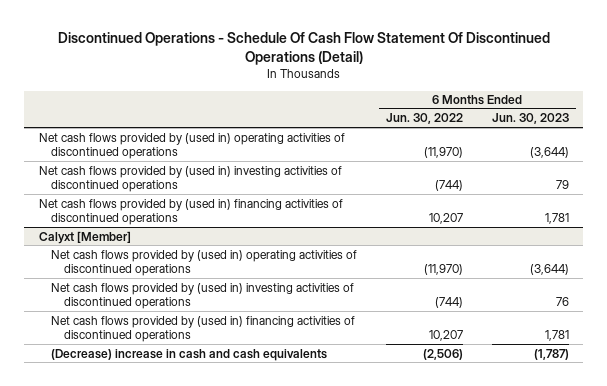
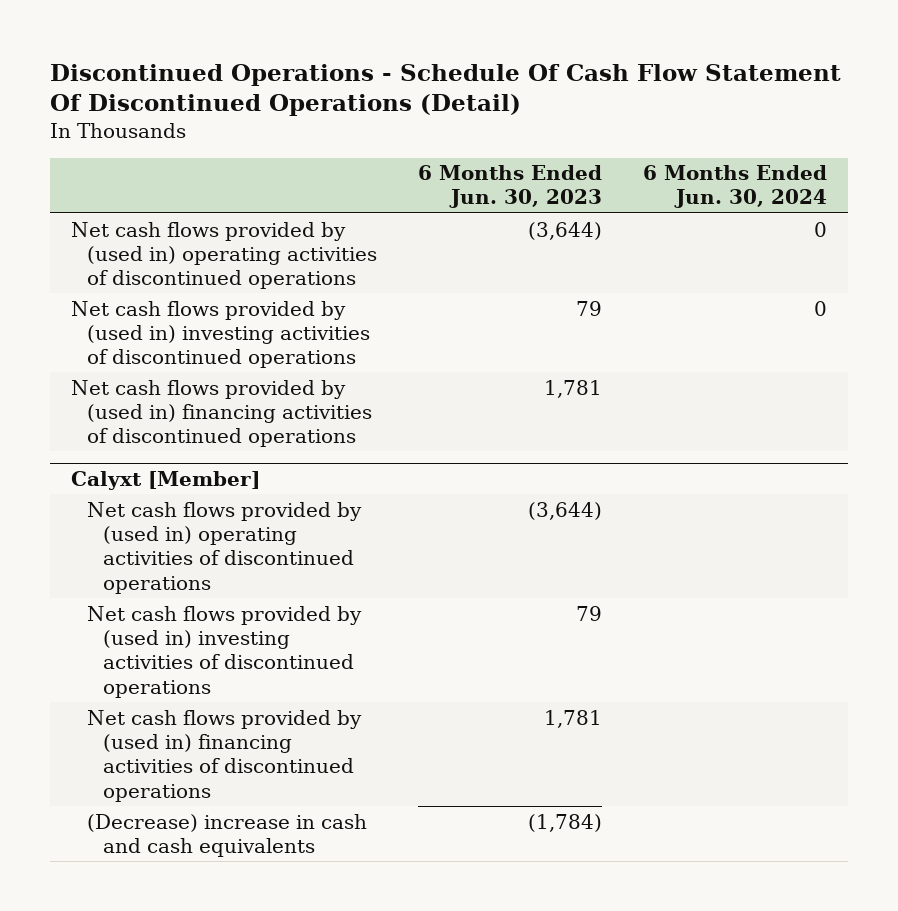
[386,113,464,125] Jun. 30, 2022 -> none
none -> [643,165,828,209] 6 Months Ended Jun. 30, 2024
[555,297,569,307] 76 -> [576,605,603,621] 79
[533,348,569,360] (1,787) -> [528,813,603,832] (1,784)

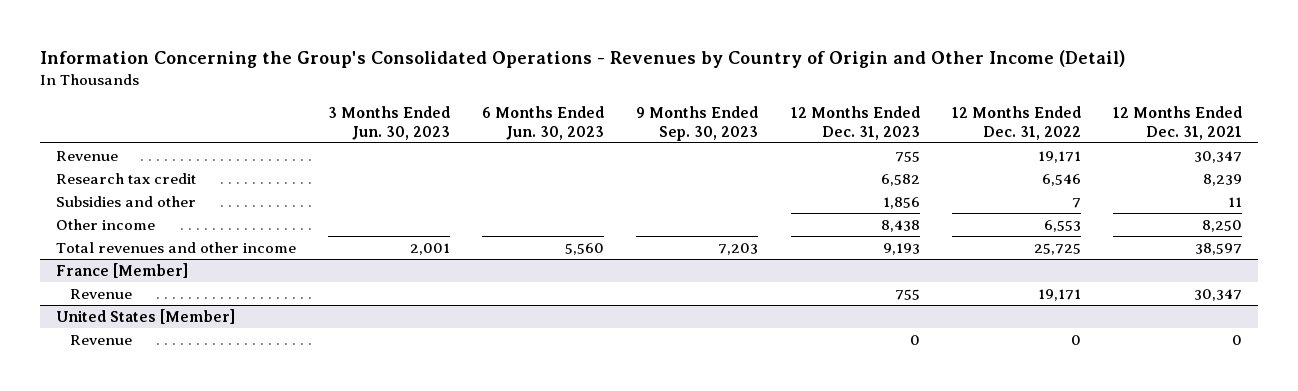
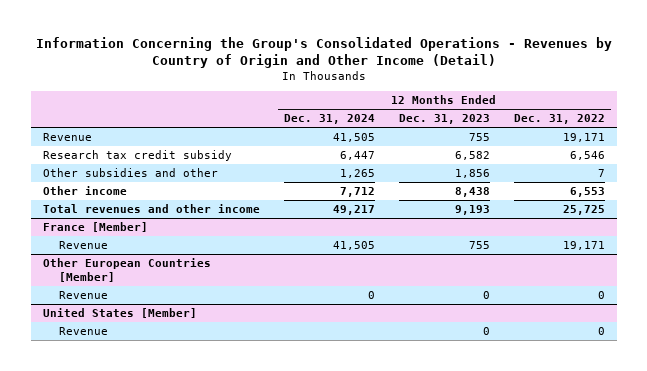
[327,105,450,140] 3 Months Ended Jun. 30, 2023 -> none
[482,105,605,140] 6 Months Ended Jun. 30, 2023 -> none
[636,105,759,141] 9 Months Ended Sep. 30, 2023 -> none
[1113,105,1243,140] 12 Months Ended Dec. 31, 2021 -> none
none -> [283,114,375,125] Dec. 31, 2024
[55,172,196,184] Research tax credit -> [42,150,232,162] Research tax credit subsidy
[55,195,196,207] Subsidies and other -> [42,168,218,178] Other subsidies and other
none -> [42,258,211,283] Other European Countries [Member]
none -> [58,291,108,300] Revenue

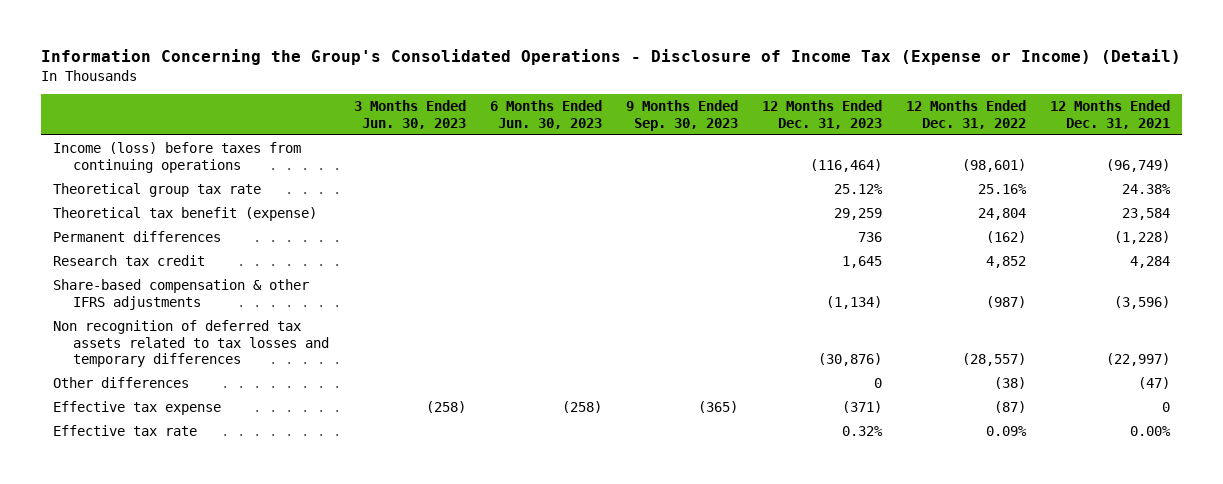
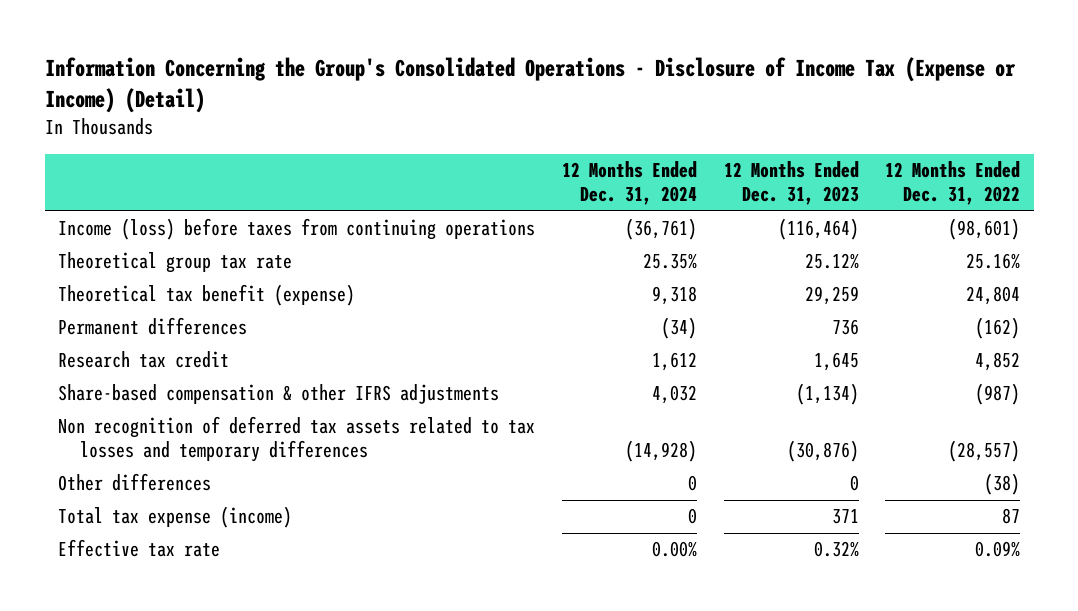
[353,100,466,129] 3 Months Ended Jun. 30, 2023 -> none
[489,100,602,129] 6 Months Ended Jun. 30, 2023 -> none
[625,100,738,131] 9 Months Ended Sep. 30, 2023 -> none
[1050,100,1171,129] 12 Months Ended Dec. 31, 2021 -> none
none -> [561,161,697,206] 12 Months Ended Dec. 31, 2024
[52,401,221,416] Effective tax expense -> [58,506,293,529] Total tax expense (income)
[841,401,882,414] (371) -> [831,509,859,525] 371
[994,401,1027,414] (87) -> [1002,508,1021,525] 87

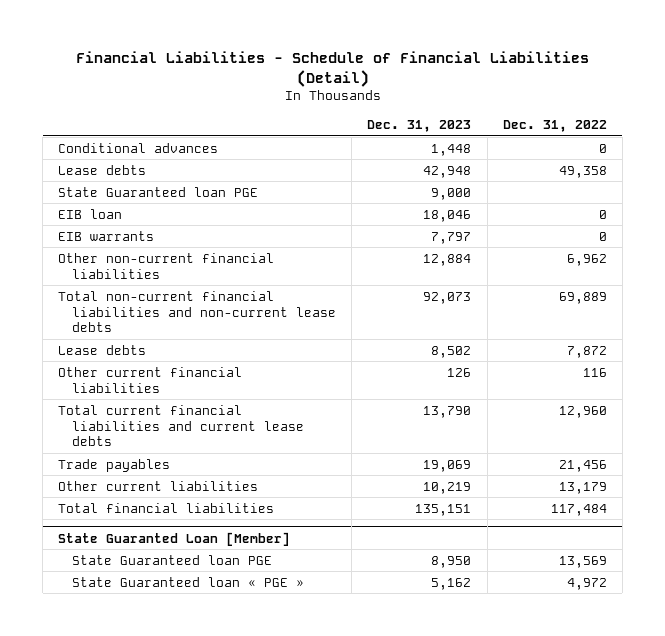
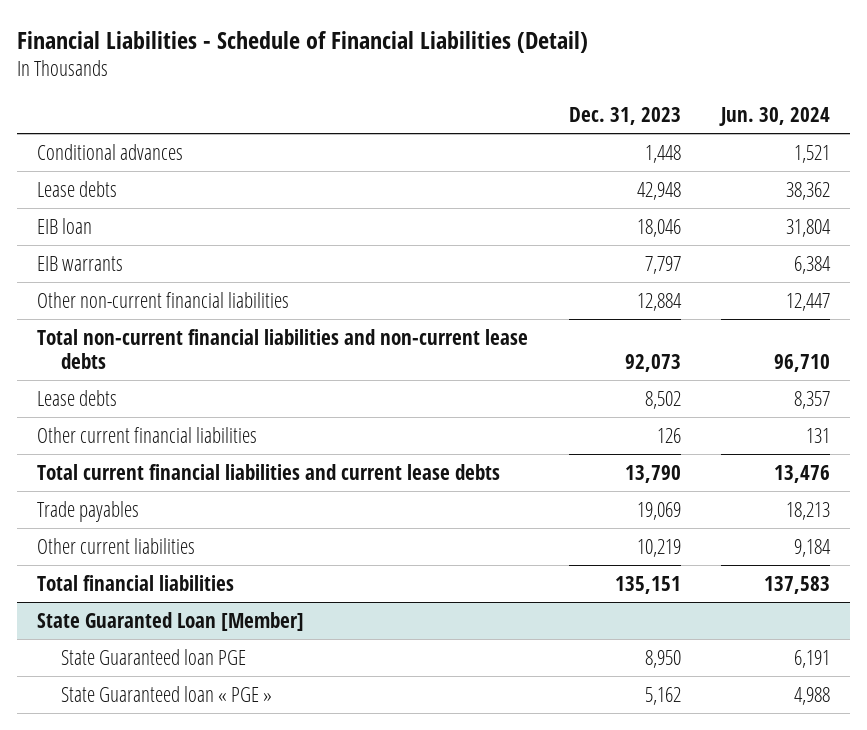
[502,120,607,133] Dec. 31, 2022 -> none
none -> [719,106,831,126] Jun. 30, 2024
[58,186,259,197] State Guaranteed loan PGE -> none

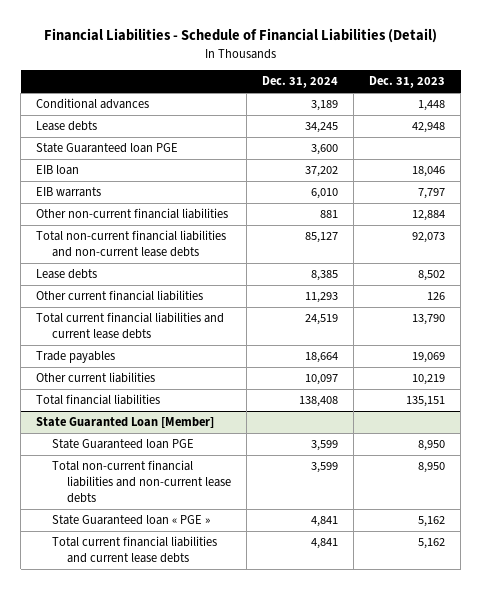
[719,106,831,126] Jun. 30, 2024 -> none
none -> [262,76,339,89] Dec. 31, 2024
none -> [36,143,179,154] State Guaranteed loan PGE
none -> [51,460,231,504] Total non-current financial liabilities and non-current lease debts
none -> [51,536,217,564] Total current financial liabilities and current lease debts

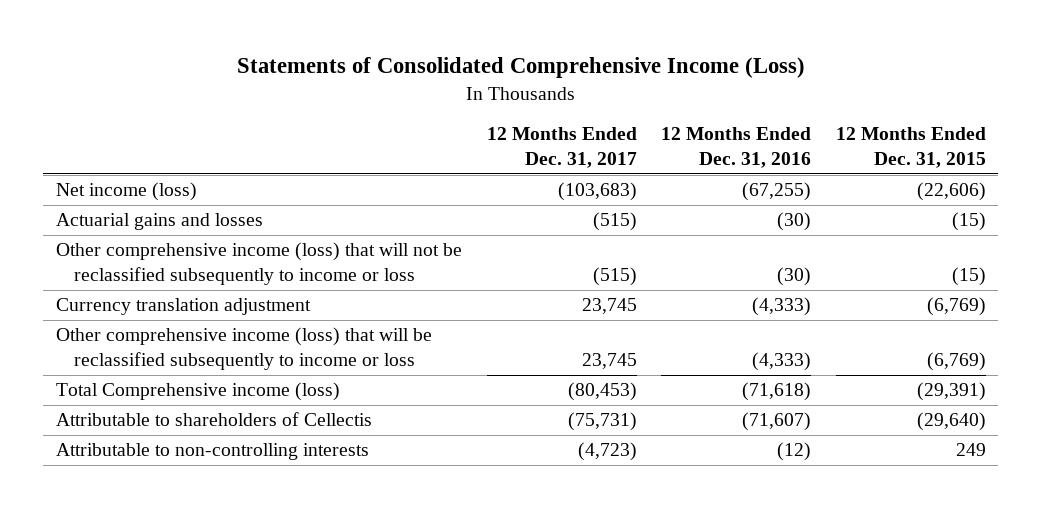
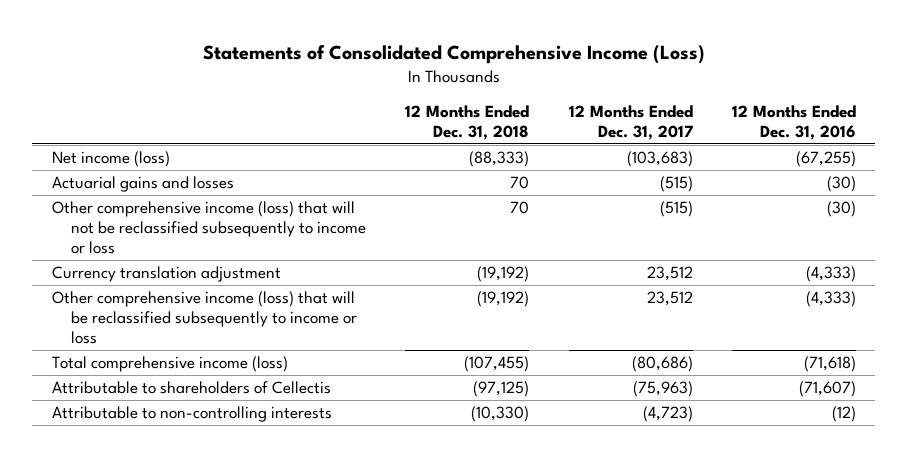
[836,127,987,168] 12 Months Ended Dec. 31, 2015 -> none
none -> [405,105,530,141] 12 Months Ended Dec. 31, 2018
[581,298,637,315] 23,745 -> [646,265,693,281] 23,512
[581,352,637,369] 23,745 -> [646,290,693,306] 23,512
[55,382,340,402] Total Comprehensive income (loss) -> [51,355,288,372] Total comprehensive income (loss)
[567,382,637,402] (80,453) -> [631,355,693,372] (80,686)
[567,412,637,432] (75,731) -> [632,380,693,397] (75,963)

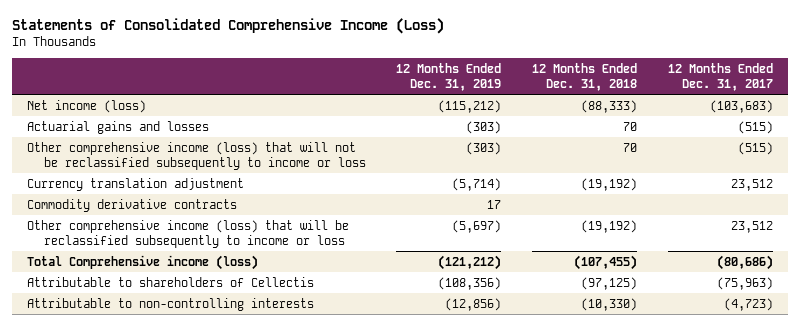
[731,105,856,141] 12 Months Ended Dec. 31, 2016 -> none
none -> [396,62,502,91] 12 Months Ended Dec. 31, 2019
none -> [27,198,238,212] Commodity derivative contracts
[51,355,288,372] Total comprehensive income (loss) -> [27,254,259,270] Total Comprehensive income (loss)

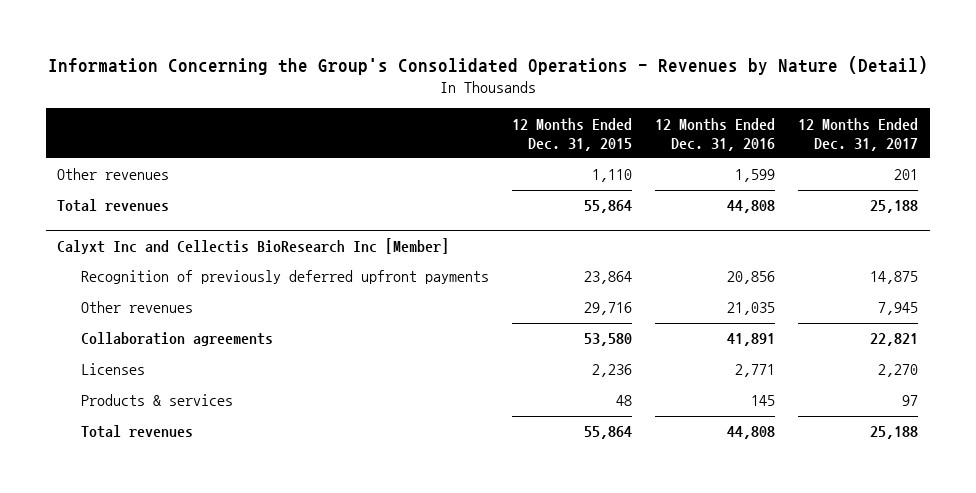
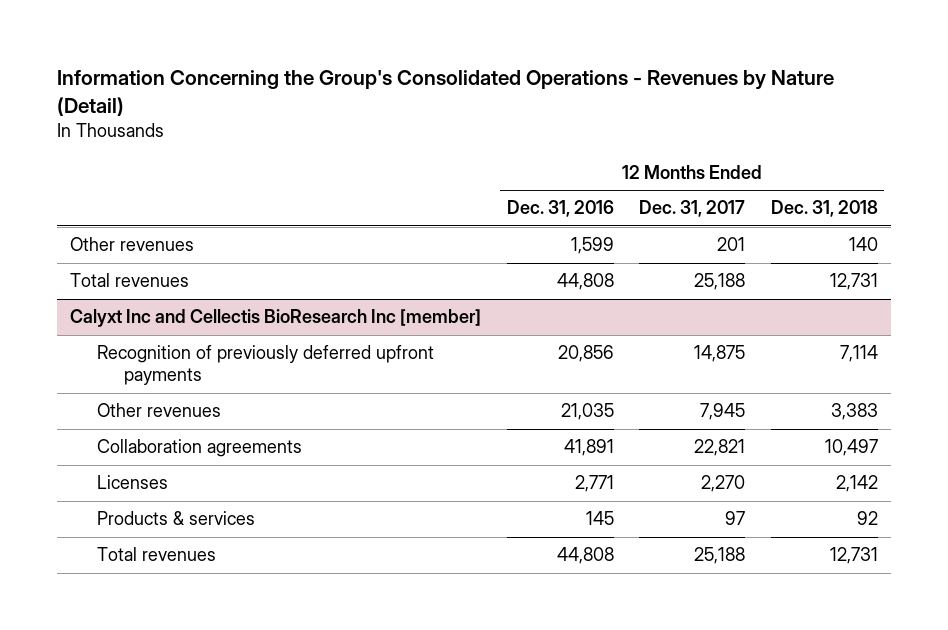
[512,117,633,151] 12 Months Ended Dec. 31, 2015 -> none
none -> [770,200,878,218] Dec. 31, 2018
[57,237,450,254] Calyxt Inc and Cellectis BioResearch Inc [Member] -> [70,309,482,328] Calyxt Inc and Cellectis BioResearch Inc [member]

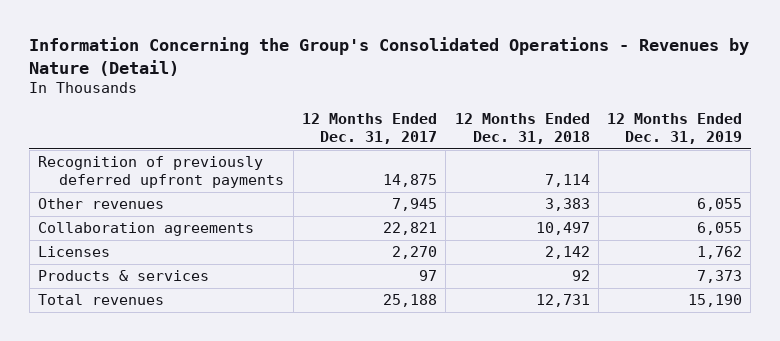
[506,200,614,218] Dec. 31, 2016 -> none
none -> [607,113,743,145] 12 Months Ended Dec. 31, 2019
[70,237,195,252] Other revenues -> none
[70,273,190,288] Total revenues -> none
[70,309,482,328] Calyxt Inc and Cellectis BioResearch Inc [member] -> none

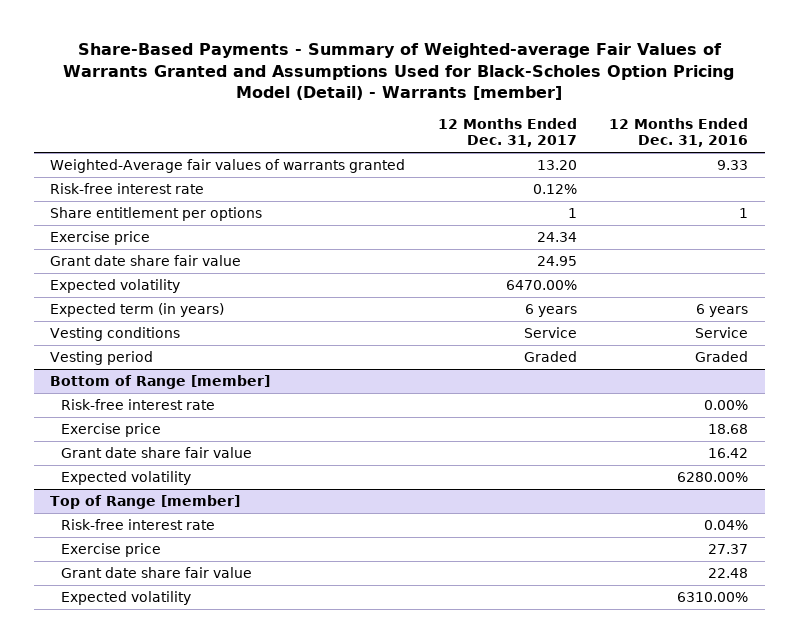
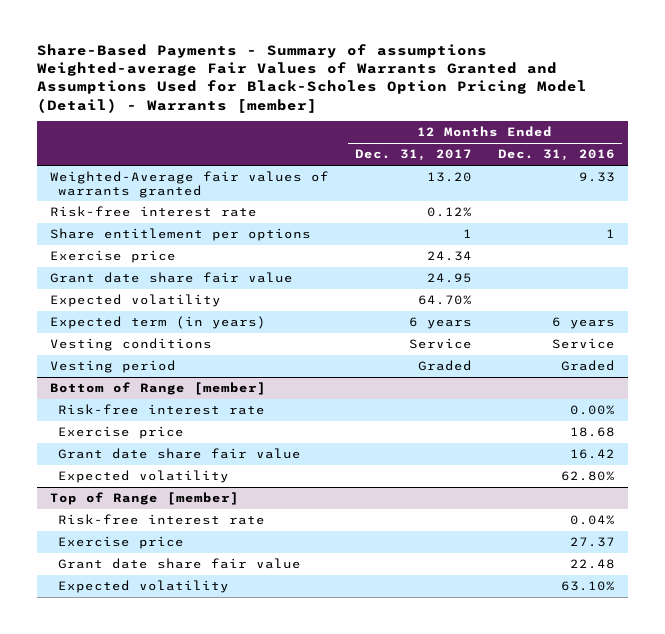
[63,43,735,100] Share-Based Payments - Summary of Weighted-average Fair Values of Warrants Granted and Assumptions Used for Black-Scholes Option Pricing Model (Detail) - Warrants [member] -> [36,43,587,113] Share-Based Payments - Summary of assumptions Weighted-average Fair Values of Warrants Granted and Assumptions Used for Black-Scholes Option Pricing Model (Detail) - Warrants [member]
[505,279,577,290] 6470.00% -> [418,295,473,306] 64.70%
[677,471,749,482] 6280.00% -> [561,471,616,482] 62.80%
[677,591,749,602] 6310.00% -> [561,581,616,592] 63.10%

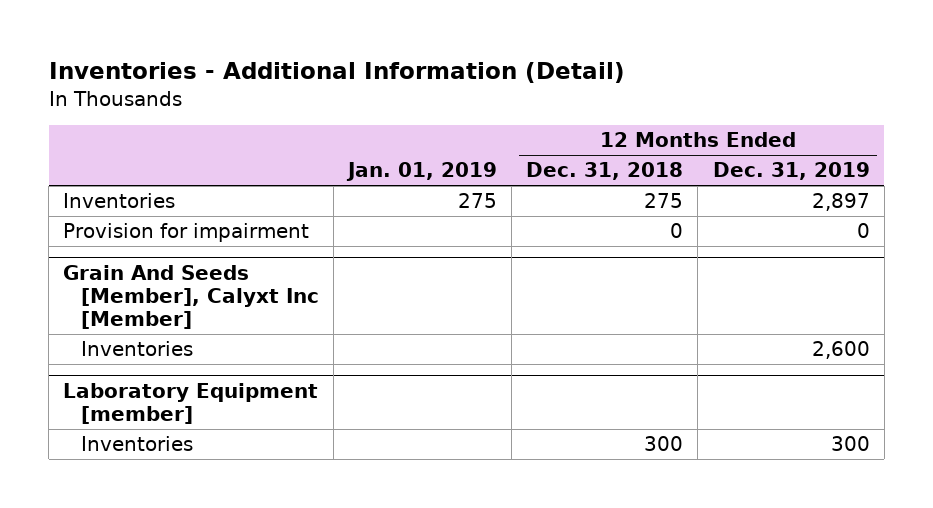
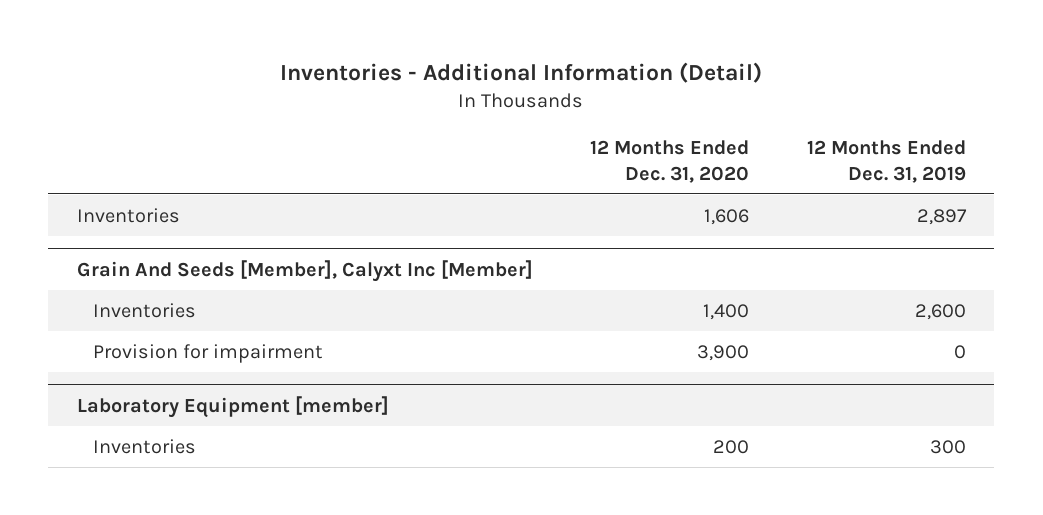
[346,162,498,182] Jan. 01, 2019 -> none
[526,162,684,181] Dec. 31, 2018 -> none
none -> [590,139,750,183] 12 Months Ended Dec. 31, 2020
[63,223,310,243] Provision for impairment -> none
none -> [93,343,324,363] Provision for impairment

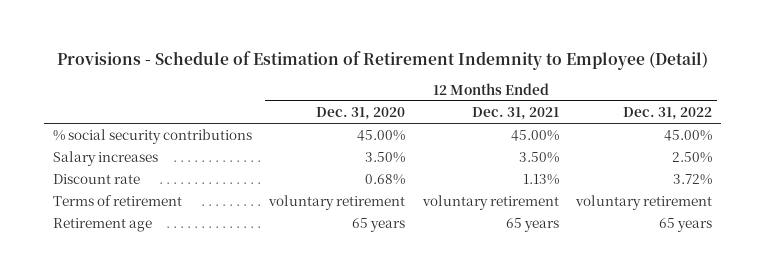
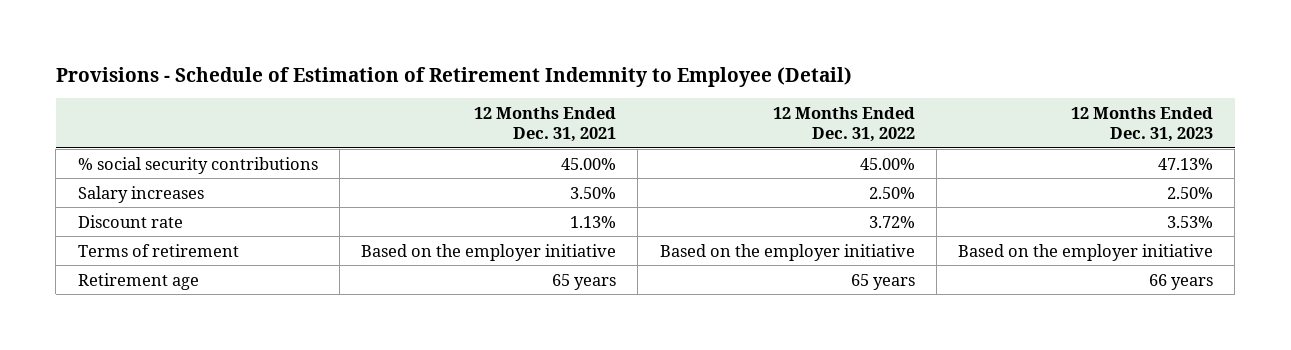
[316,107,406,121] Dec. 31, 2020 -> none
none -> [1071,106,1214,142] 12 Months Ended Dec. 31, 2023
[421,195,559,211] voluntary retirement -> [361,243,617,261] Based on the employer initiative
[575,195,713,211] voluntary retirement -> [659,243,915,261] Based on the employer initiative

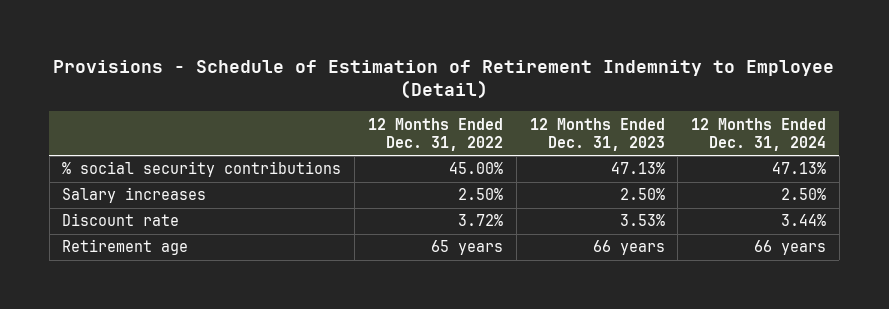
[474,106,617,142] 12 Months Ended Dec. 31, 2021 -> none
none -> [691,117,827,151] 12 Months Ended Dec. 31, 2024
[77,243,239,257] Terms of retirement -> none

